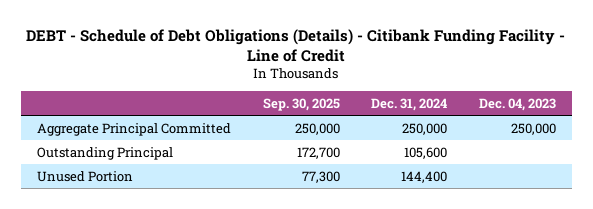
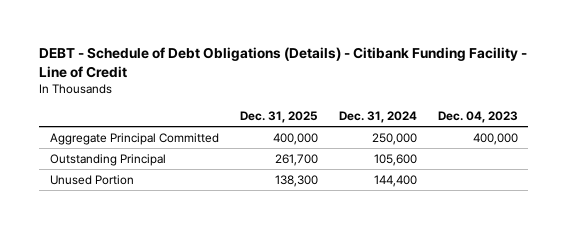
[262,98,340,112] Sep. 30, 2025 -> none
none -> [239,110,318,123] Dec. 31, 2025
[511,122,557,135] 250,000 -> [472,132,518,145] 400,000

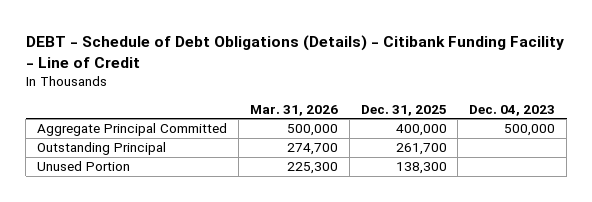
[338,110,417,123] Dec. 31, 2024 -> none
none -> [249,104,338,116] Mar. 31, 2026
[472,132,518,145] 400,000 -> [504,124,556,137] 500,000

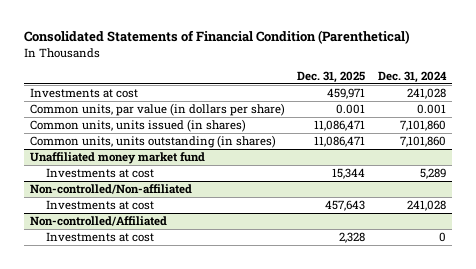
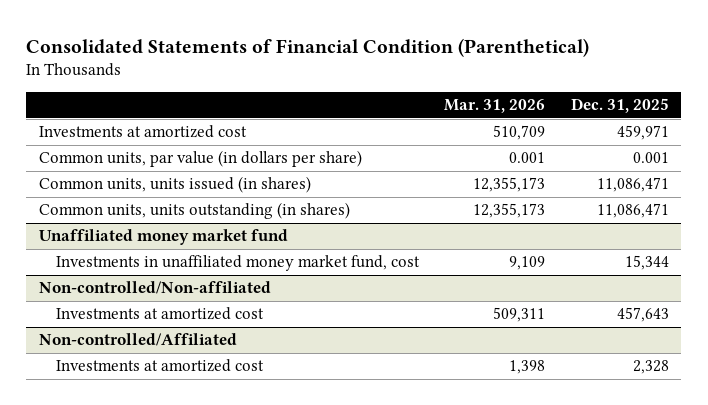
[377,71,447,84] Dec. 31, 2024 -> none
none -> [444,99,546,114] Mar. 31, 2026
[29,87,138,98] Investments at cost -> [39,125,248,139] Investments at amortized cost
[46,167,155,178] Investments at cost -> [56,255,421,272] Investments in unaffiliated money market fund, cost
[46,199,155,210] Investments at cost -> [56,307,265,321] Investments at amortized cost
[46,231,155,242] Investments at cost -> [56,359,265,373] Investments at amortized cost

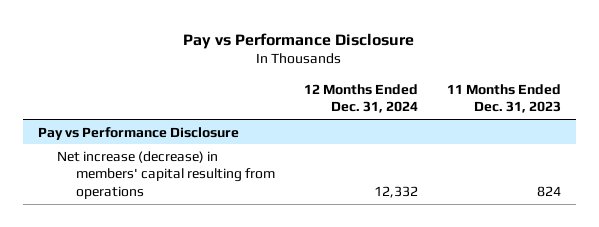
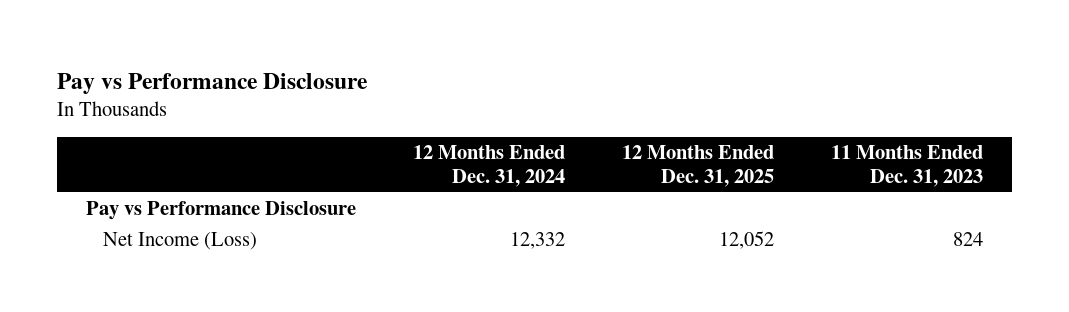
none -> [621,145,774,187] 12 Months Ended Dec. 31, 2025
[56,150,275,200] Net increase (decrease) in members' capital resulting from operations -> [102,232,257,251] Net Income (Loss)

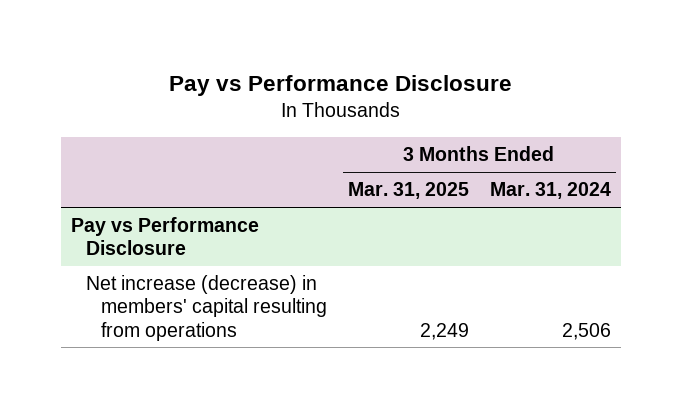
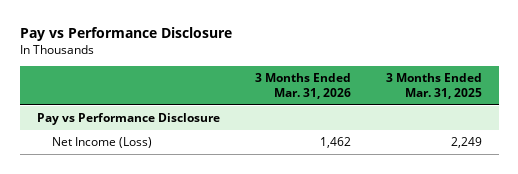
[489,182,611,200] Mar. 31, 2024 -> none
none -> [254,72,351,99] 3 Months Ended Mar. 31, 2026
[86,275,327,341] Net increase (decrease) in members' capital resulting from operations -> [52,137,153,149] Net Income (Loss)

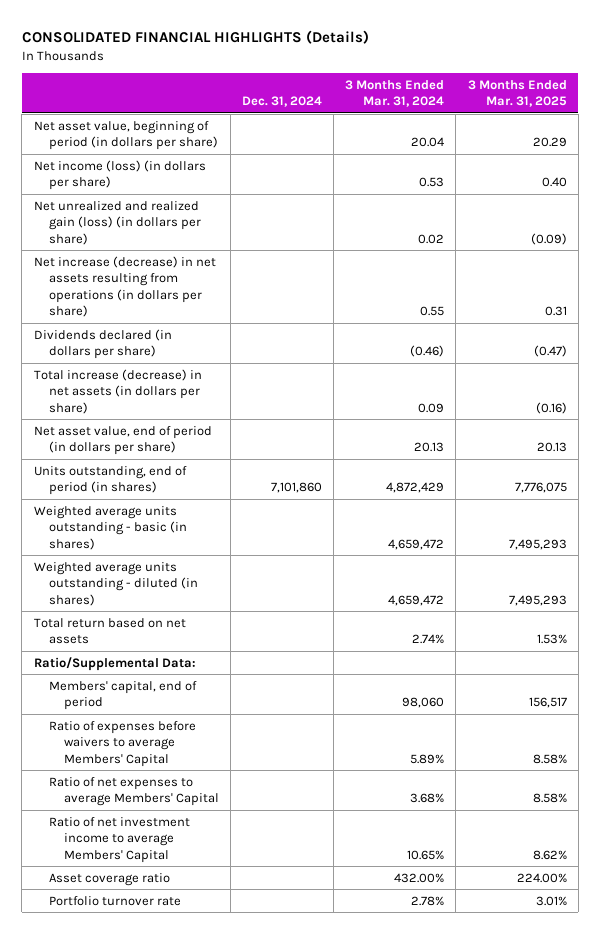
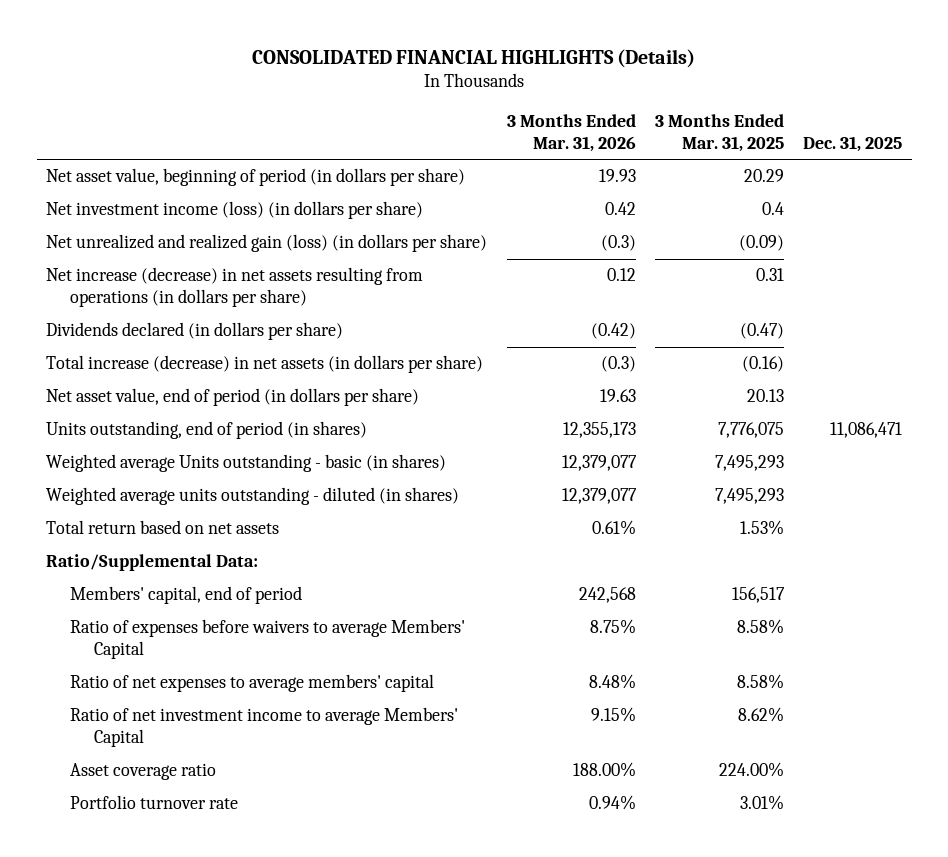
[241,96,322,108] Dec. 31, 2024 -> none
[345,79,445,108] 3 Months Ended Mar. 31, 2024 -> none
none -> [506,114,636,152] 3 Months Ended Mar. 31, 2026
none -> [803,135,903,152] Dec. 31, 2025
[33,159,206,191] Net income (loss) (in dollars per share) -> [46,201,424,220] Net investment income (loss) (in dollars per share)
[541,177,567,188] 0.40 -> [761,202,784,216] 0.4
[33,505,187,550] Weighted average units outstanding - basic (in shares) -> [46,454,447,473] Weighted average Units outstanding - basic (in shares)
[48,776,219,807] Ratio of net expenses to average Members' Capital -> [69,674,434,693] Ratio of net expenses to average members' capital

